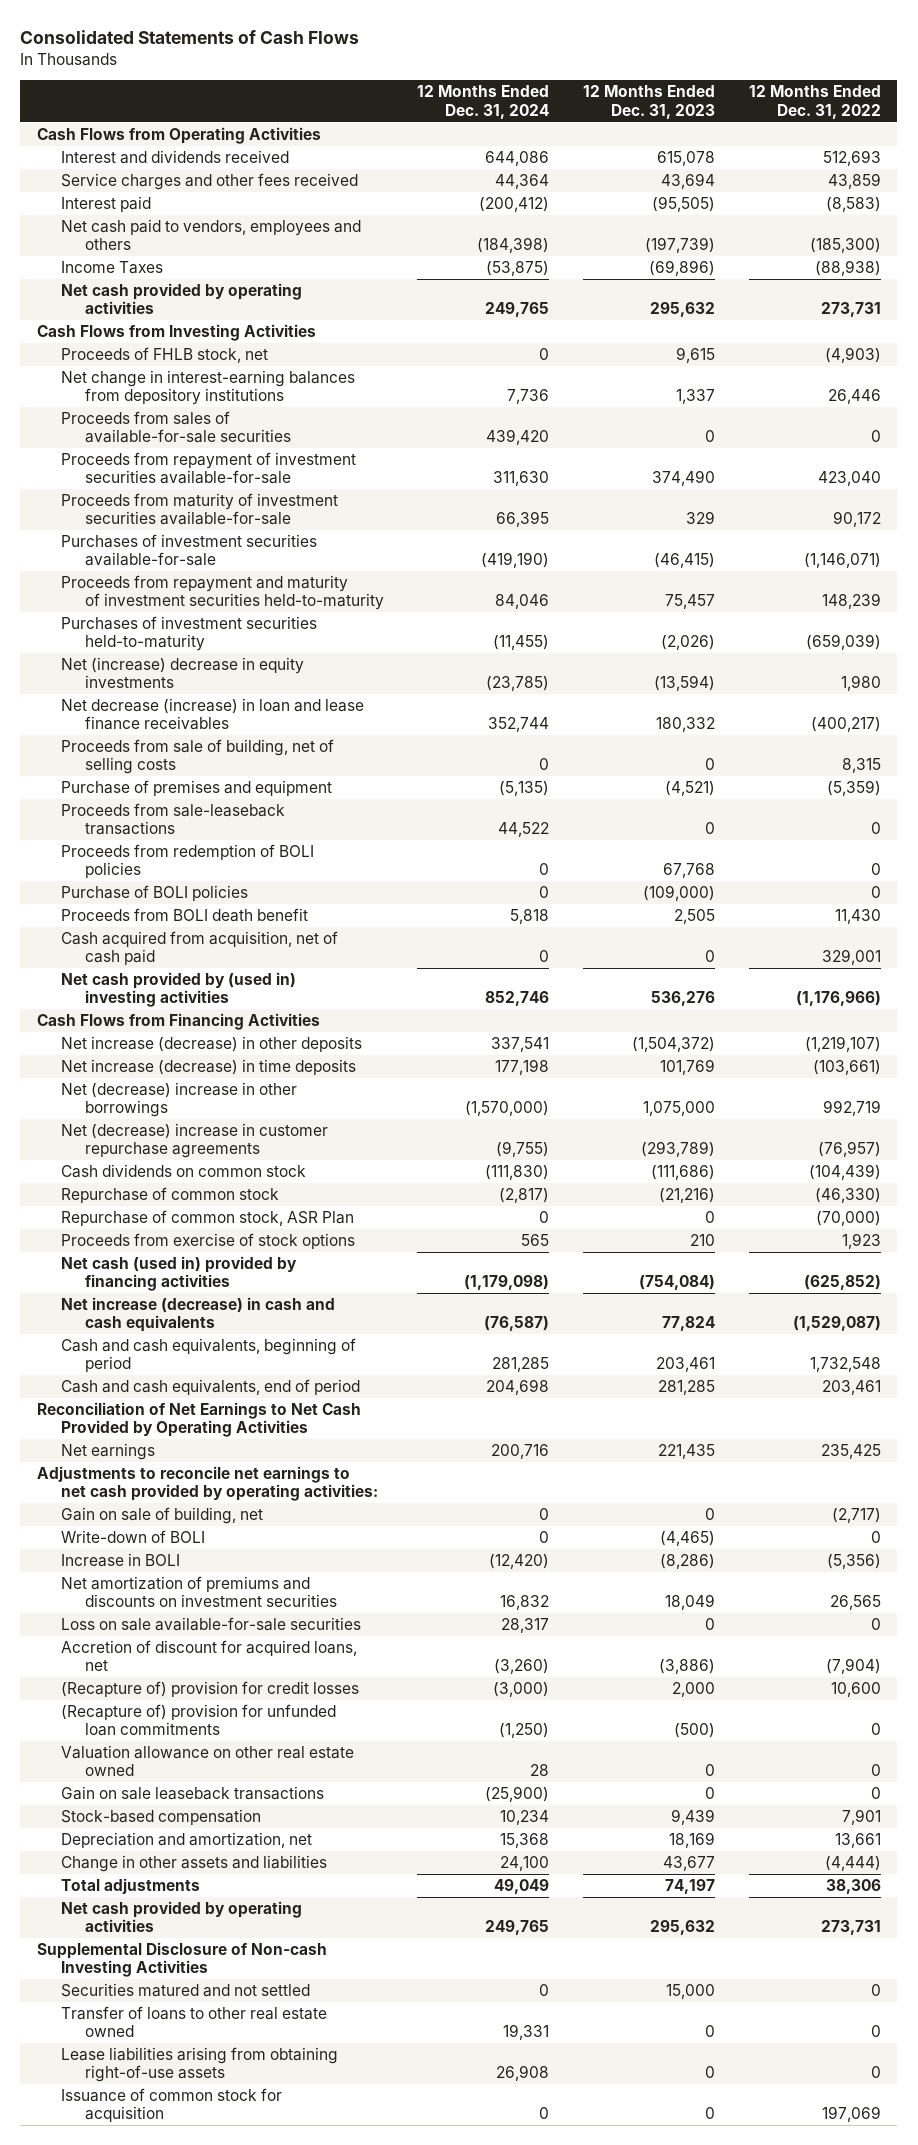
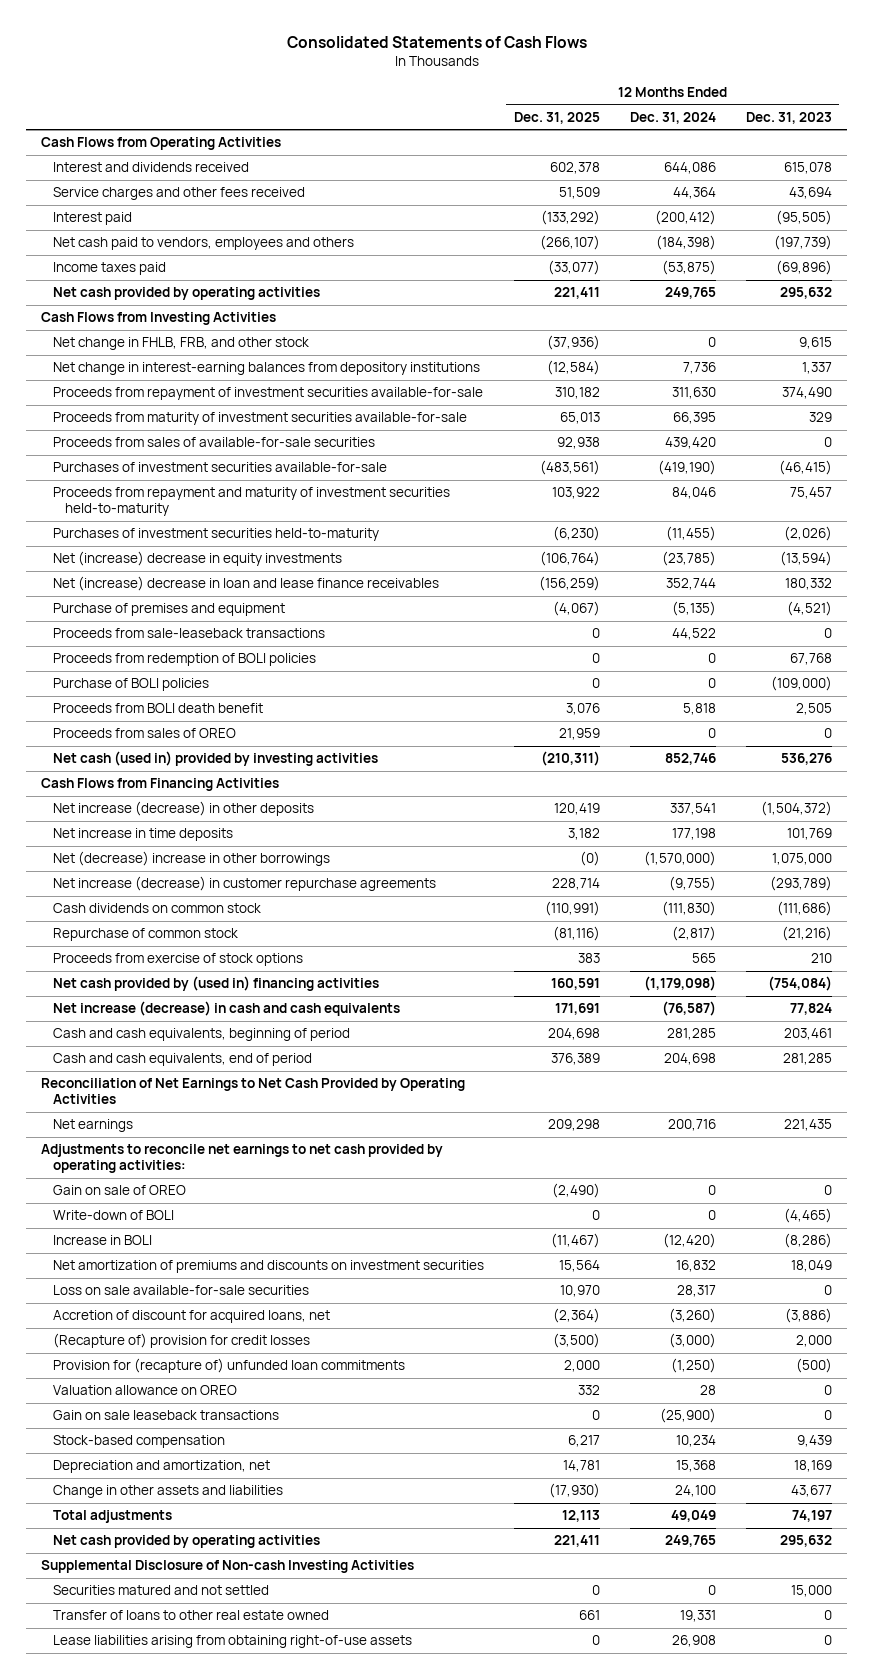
[748,85,881,119] 12 Months Ended Dec. 31, 2022 -> none
none -> [513,111,600,124] Dec. 31, 2025
[60,260,163,274] Income Taxes -> [53,262,167,276] Income taxes paid
[60,346,268,363] Proceeds of FHLB stock, net -> [53,337,310,351] Net change in FHLB, FRB, and other stock
[60,410,291,444] Proceeds from sales of available-for-sale securities -> [53,437,376,448] Proceeds from sales of available-for-sale securities
[60,738,334,775] Proceeds from sale of building, net of selling costs -> none
[60,697,364,731] Net decrease (increase) in loan and lease finance receivables -> [53,576,440,592] Net (increase) decrease in loan and lease finance receivables
[60,930,338,966] Cash acquired from acquisition, net of cash paid -> none
none -> [53,728,237,739] Proceeds from sales of OREO
[60,971,296,1008] Net cash provided by (used in) investing activities -> [53,751,379,767] Net cash (used in) provided by investing activities
[60,1058,356,1075] Net increase (decrease) in time deposits -> [53,828,234,842] Net increase in time deposits
[60,1122,328,1159] Net (decrease) increase in customer repurchase agreements -> [53,876,437,892] Net increase (decrease) in customer repurchase agreements
[60,1209,354,1226] Repurchase of common stock, ASR Plan -> none
[60,1255,297,1292] Net cash (used in) provided by financing activities -> [53,976,380,992] Net cash provided by (used in) financing activities
[60,1506,263,1524] Gain on sale of building, net -> [53,1185,187,1196] Gain on sale of OREO
[60,1703,336,1737] (Recapture of) provision for unfunded loan commitments -> [53,1358,406,1374] Provision for (recapture of) unfunded loan commitments
[60,1744,354,1777] Valuation allowance on other real estate owned -> [53,1385,238,1396] Valuation allowance on OREO
[60,2087,282,2123] Issuance of common stock for acquisition -> none

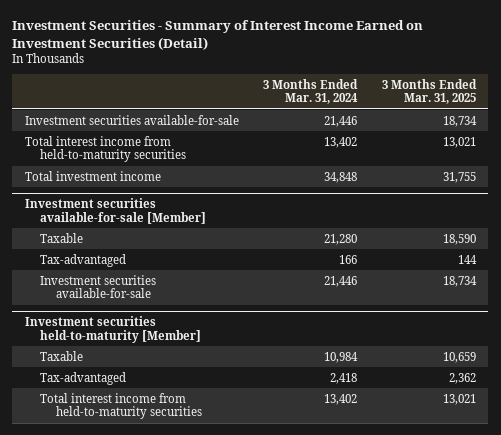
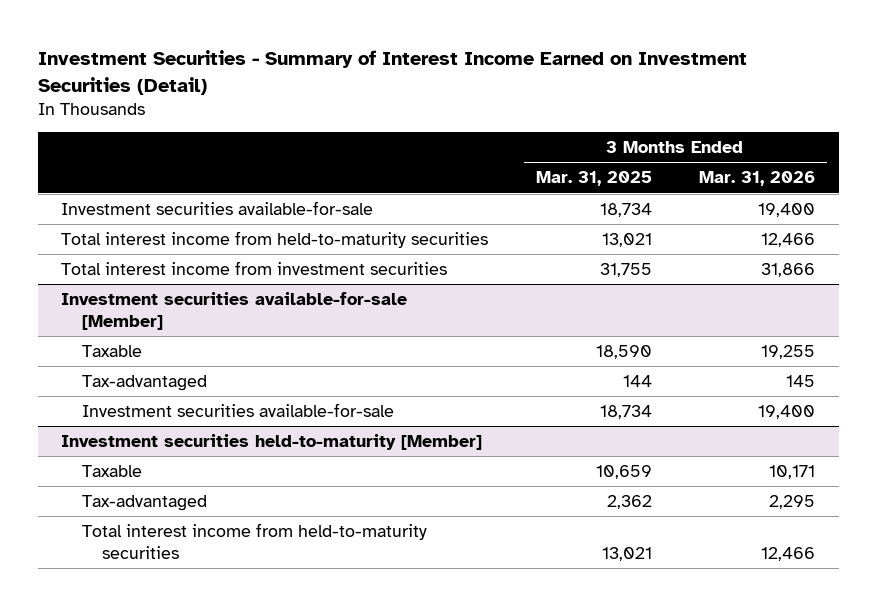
[263,78,359,105] 3 Months Ended Mar. 31, 2024 -> none
none -> [699,171,816,187] Mar. 31, 2026
[24,170,161,181] Total investment income -> [61,260,448,275] Total interest income from investment securities

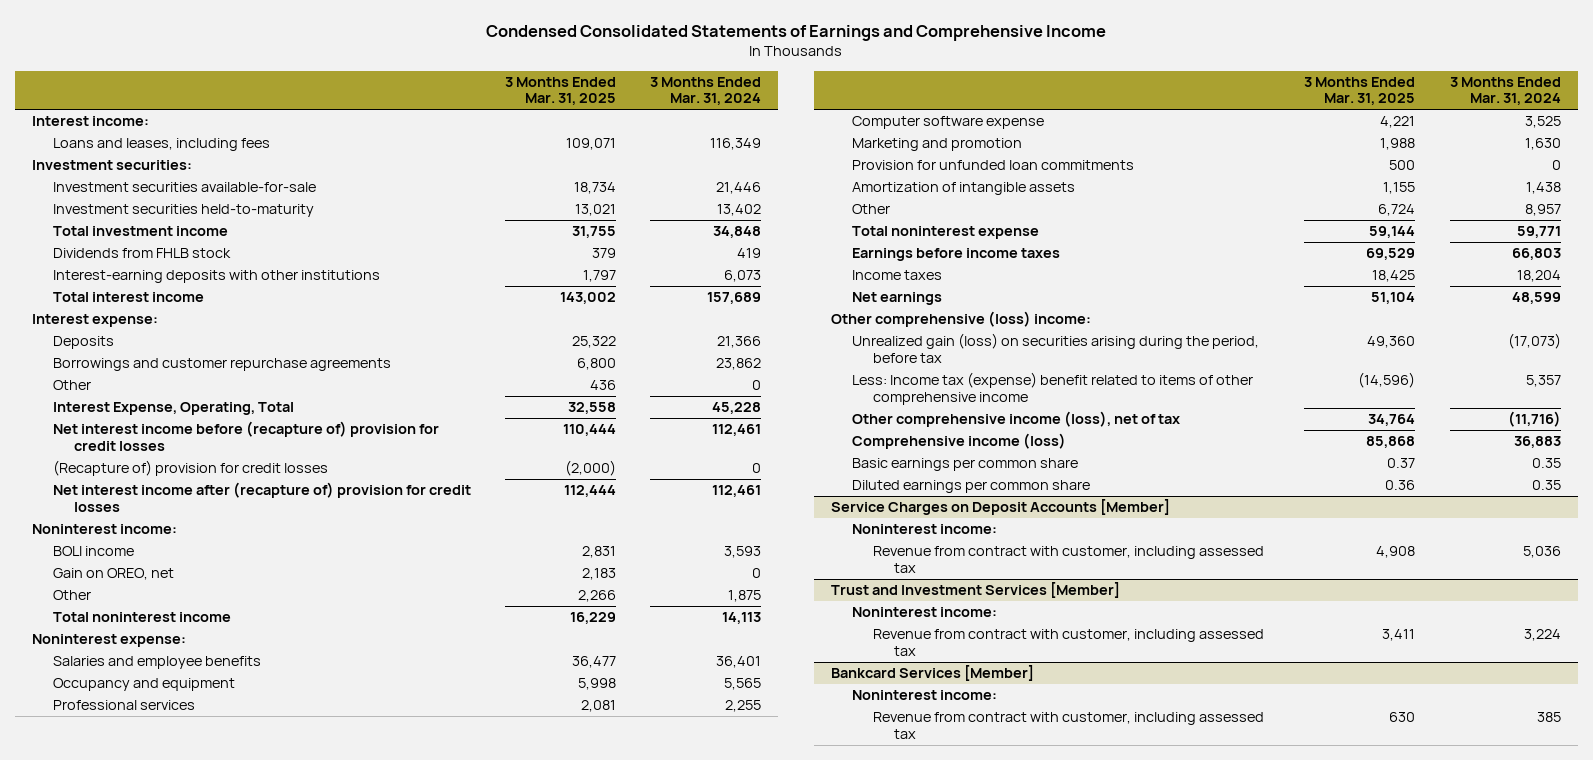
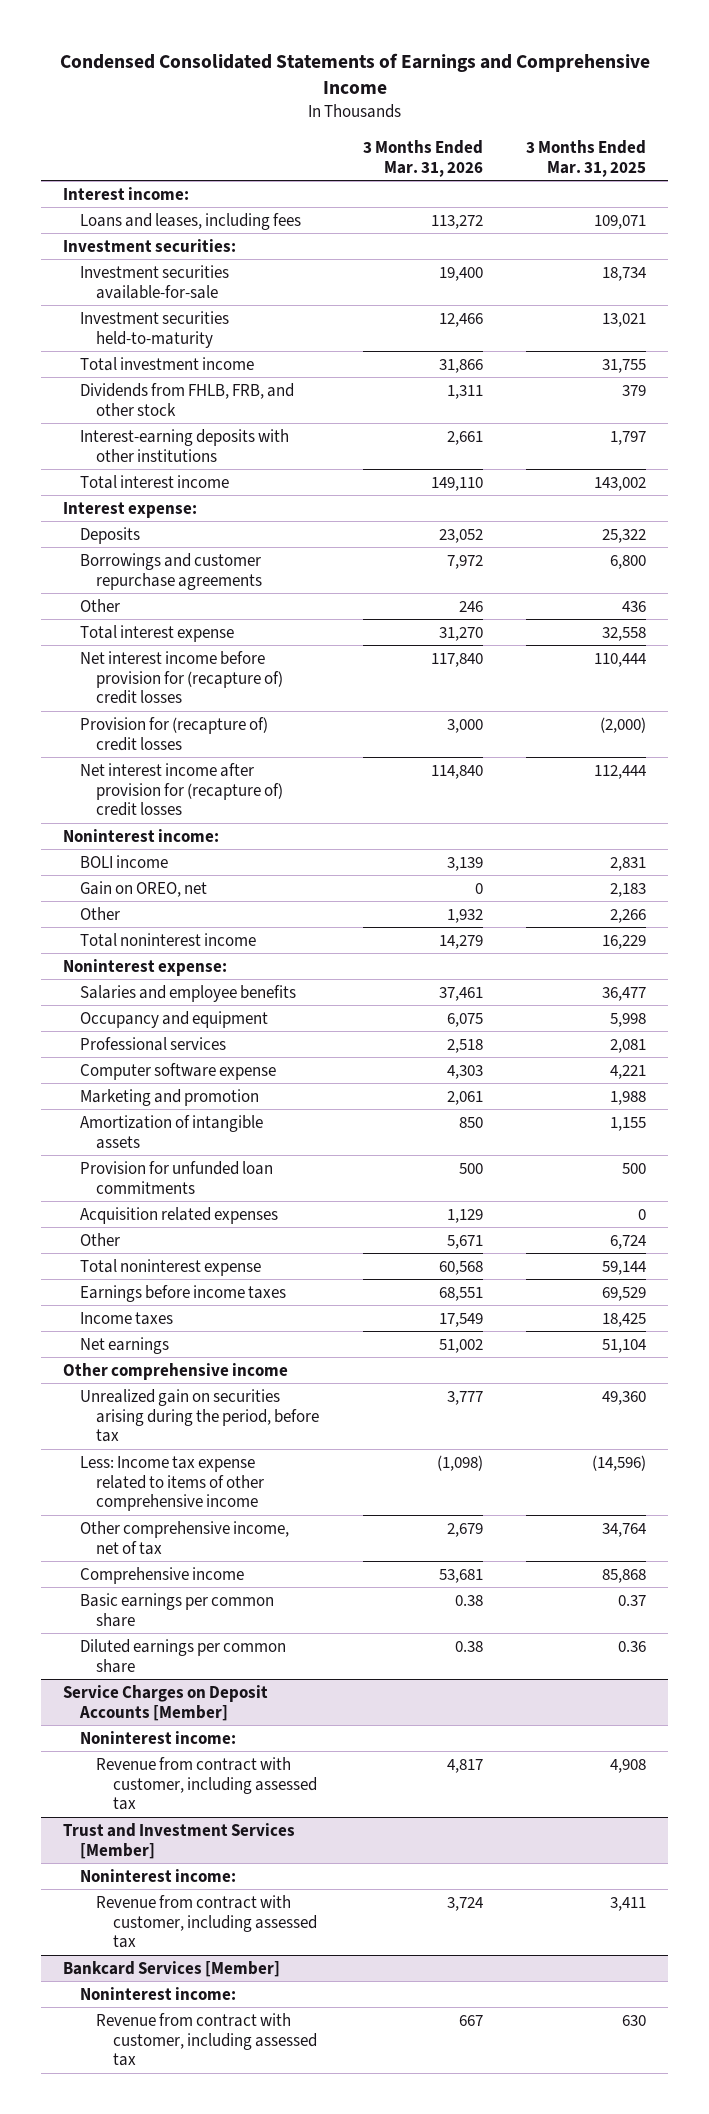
[650,76,762,106] 3 Months Ended Mar. 31, 2024 -> none
none -> [362,139,483,177] 3 Months Ended Mar. 31, 2026
[52,248,231,259] Dividends from FHLB stock -> [79,382,294,416] Dividends from FHLB, FRB, and other stock
[52,402,294,416] Interest Expense, Operating, Total -> [79,624,234,642] Total interest expense
[52,421,439,451] Net interest income before (recapture of) provision for credit losses -> [79,650,284,705] Net interest income before provision for (recapture of) credit losses
[52,460,328,477] (Recapture of) provision for credit losses -> [79,716,268,751] Provision for (recapture of) credit losses
[52,482,471,512] Net interest income after (recapture of) provision for credit losses -> [79,762,284,817] Net interest income after provision for (recapture of) credit losses
[852,160,1135,171] Provision for unfunded loan commitments -> [79,1160,273,1194] Provision for unfunded loan commitments
none -> [79,1206,278,1224] Acquisition related expenses
[831,311,1092,328] Other comprehensive (loss) income: -> [62,1362,288,1380] Other comprehensive income
[852,333,1260,363] Unrealized gain (loss) on securities arising during the period, before tax -> [79,1388,320,1443] Unrealized gain on securities arising during the period, before tax
[852,372,1254,405] Less: Income tax (expense) benefit related to items of other comprehensive income -> [79,1455,265,1512] Less: Income tax expense related to items of other comprehensive income
[852,411,1181,428] Other comprehensive income (loss), net of tax -> [79,1520,289,1555] Other comprehensive income, net of tax
[852,433,1067,450] Comprehensive income (loss) -> [79,1566,244,1584] Comprehensive income

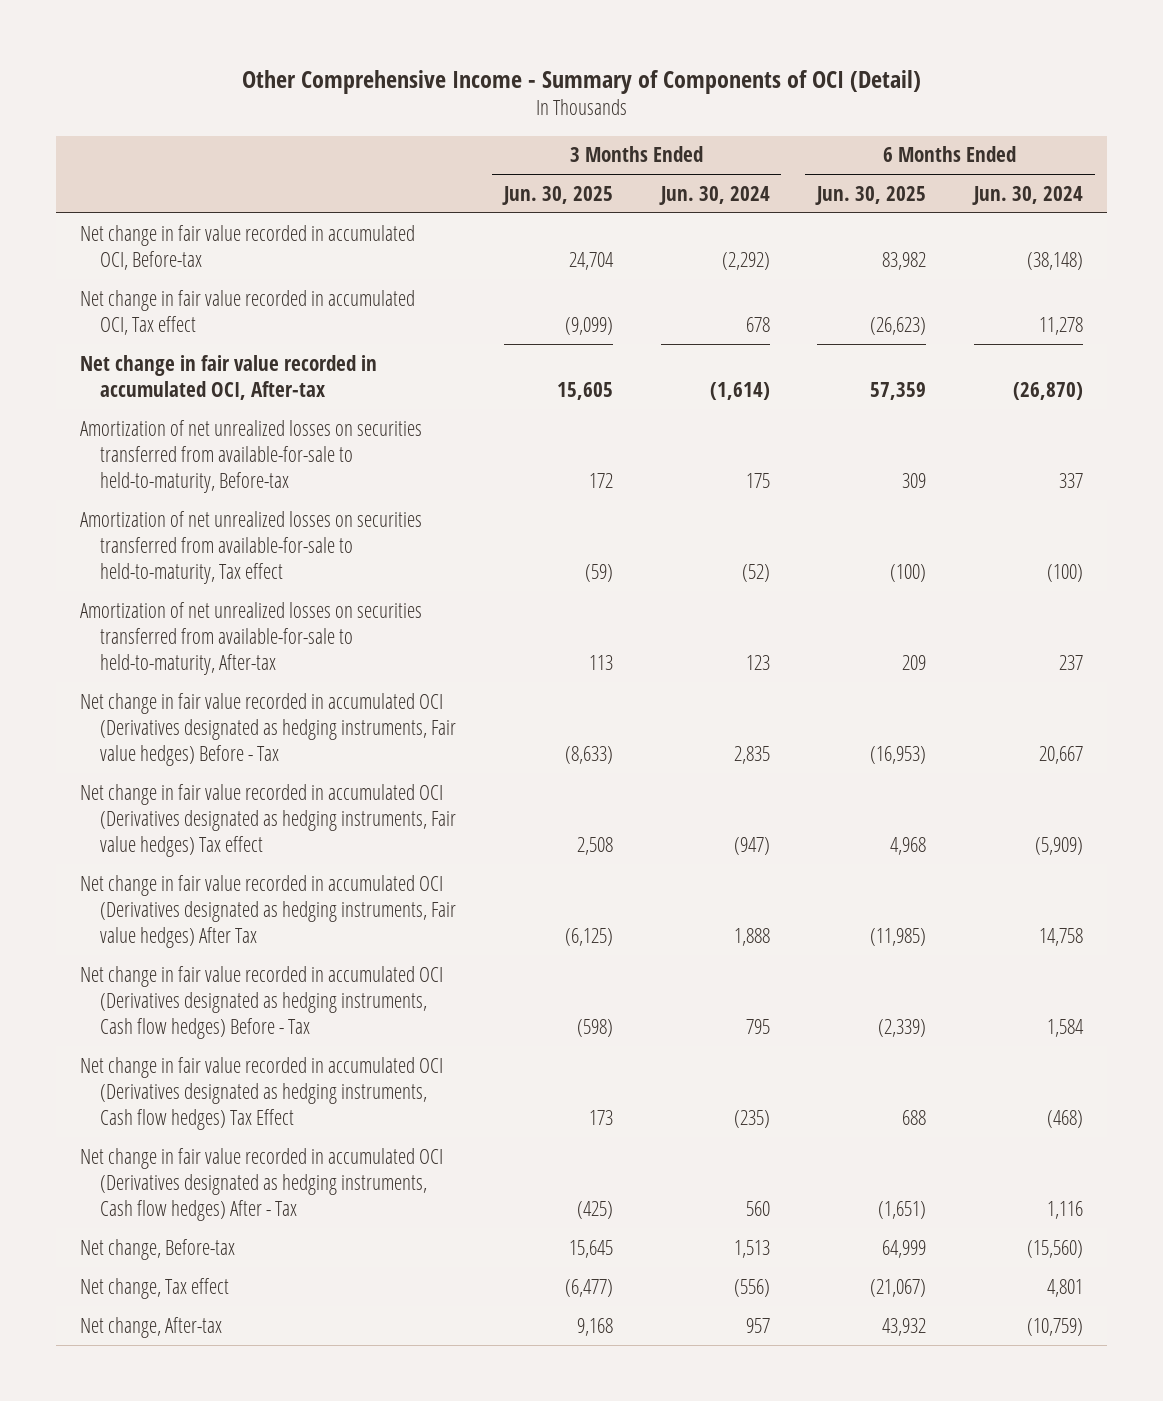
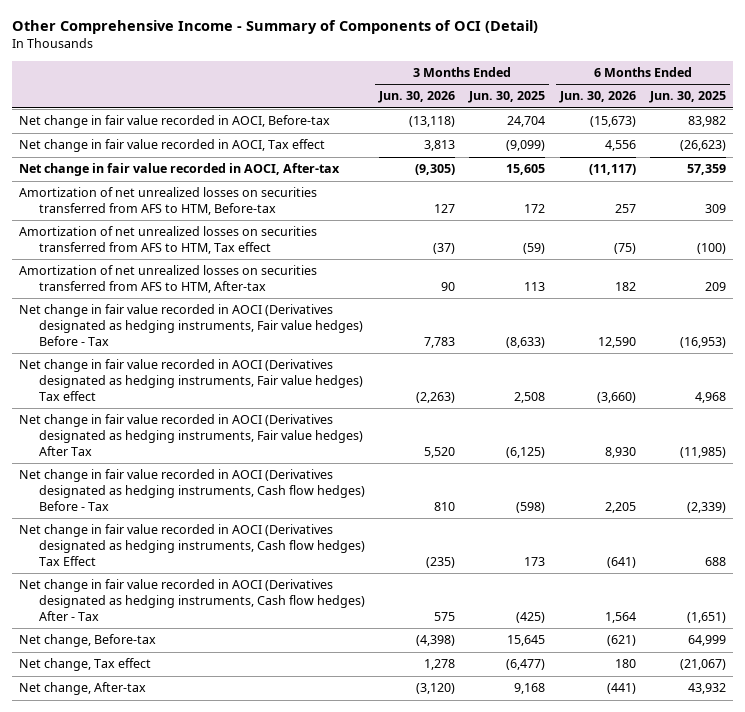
[658,185,770,205] Jun. 30, 2024 -> none
[972,185,1084,205] Jun. 30, 2024 -> none
none -> [377,91,455,104] Jun. 30, 2026
none -> [558,91,636,104] Jun. 30, 2026
[79,224,415,270] Net change in fair value recorded in accumulated OCI, Before-tax -> [19,115,331,129] Net change in fair value recorded in AOCI, Before-tax
[79,289,415,335] Net change in fair value recorded in accumulated OCI, Tax effect -> [19,139,326,153] Net change in fair value recorded in AOCI, Tax effect
[79,354,377,400] Net change in fair value recorded in accumulated OCI, After-tax -> [19,163,341,177] Net change in fair value recorded in AOCI, After-tax
[79,419,422,493] Amortization of net unrealized losses on securities transferred from available-for-sale to held-to-maturity, Before-tax -> [19,187,318,216] Amortization of net unrealized losses on securities transferred from AFS to HTM, Before-tax
[79,510,422,584] Amortization of net unrealized losses on securities transferred from available-for-sale to held-to-maturity, Tax effect -> [19,226,318,255] Amortization of net unrealized losses on securities transferred from AFS to HTM, Tax effect
[79,601,422,675] Amortization of net unrealized losses on securities transferred from available-for-sale to held-to-maturity, After-tax -> [19,265,318,294] Amortization of net unrealized losses on securities transferred from AFS to HTM, After-tax
[79,692,456,766] Net change in fair value recorded in accumulated OCI (Derivatives designated as hedging instruments, Fair value hedges) Before - Tax -> [19,304,363,346] Net change in fair value recorded in AOCI (Derivatives designated as hedging instruments, Fair value hedges) Before - Tax
[79,783,456,857] Net change in fair value recorded in accumulated OCI (Derivatives designated as hedging instruments, Fair value hedges) Tax effect -> [19,359,363,401] Net change in fair value recorded in AOCI (Derivatives designated as hedging instruments, Fair value hedges) Tax effect
[79,874,456,948] Net change in fair value recorded in accumulated OCI (Derivatives designated as hedging instruments, Fair value hedges) After Tax -> [19,414,363,456] Net change in fair value recorded in AOCI (Derivatives designated as hedging instruments, Fair value hedges) After Tax
[79,965,443,1039] Net change in fair value recorded in accumulated OCI (Derivatives designated as hedging instruments, Cash flow hedges) Before - Tax -> [19,469,365,511] Net change in fair value recorded in AOCI (Derivatives designated as hedging instruments, Cash flow hedges) Before - Tax
[79,1056,443,1130] Net change in fair value recorded in accumulated OCI (Derivatives designated as hedging instruments, Cash flow hedges) Tax Effect -> [19,524,365,566] Net change in fair value recorded in AOCI (Derivatives designated as hedging instruments, Cash flow hedges) Tax Effect
[79,1147,443,1221] Net change in fair value recorded in accumulated OCI (Derivatives designated as hedging instruments, Cash flow hedges) After - Tax -> [19,579,365,621] Net change in fair value recorded in AOCI (Derivatives designated as hedging instruments, Cash flow hedges) After - Tax

